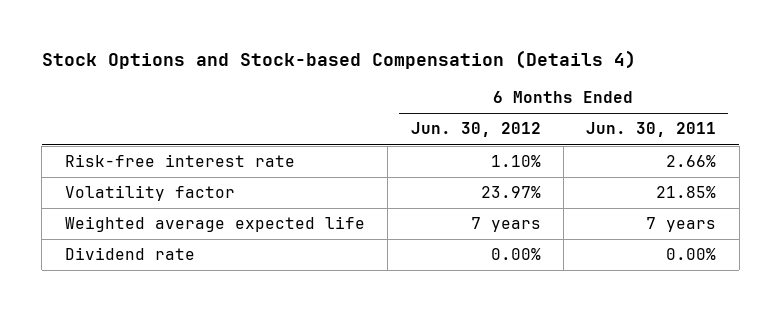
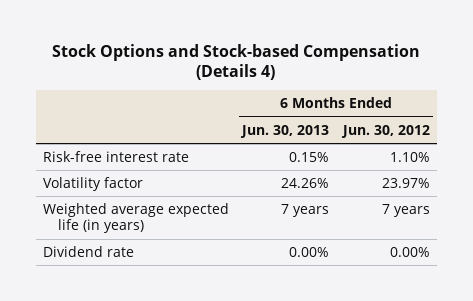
[586,122,717,138] Jun. 30, 2011 -> none
none -> [240,124,330,138] Jun. 30, 2013
[64,216,365,233] Weighted average expected life -> [42,202,229,234] Weighted average expected life (in years)

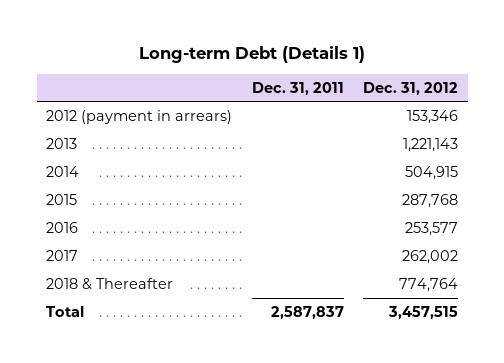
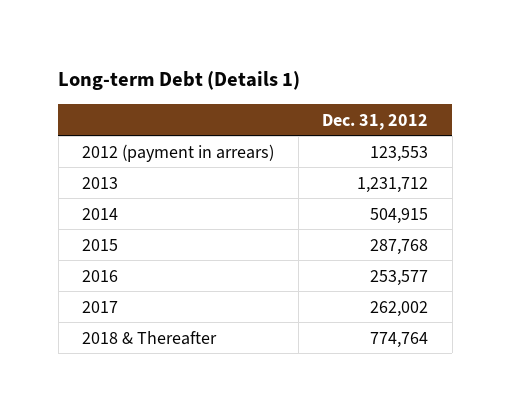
[251,81,344,95] Dec. 31, 2011 -> none
[406,109,458,124] 153,346 -> [370,145,429,162] 123,553
[402,137,458,152] 1,221,143 -> [357,176,429,193] 1,231,712
[46,305,85,317] Total -> none

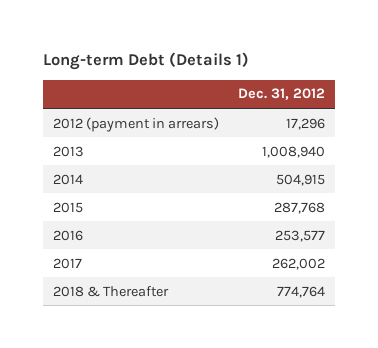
[370,145,429,162] 123,553 -> [285,117,325,130] 17,296
[357,176,429,193] 1,231,712 -> [261,145,325,158] 1,008,940

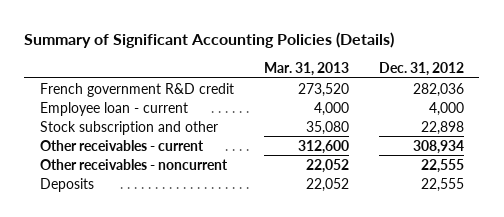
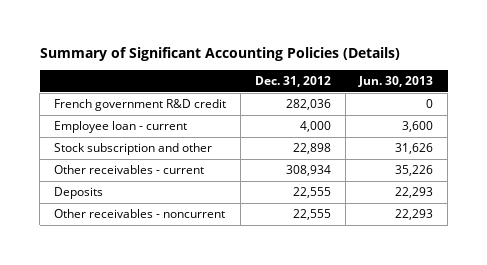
[263,61,349,76] Mar. 31, 2013 -> none
none -> [358,75,434,87] Jun. 30, 2013
[39,158,228,170] Other receivables - noncurrent -> [53,209,225,219] Other receivables - noncurrent

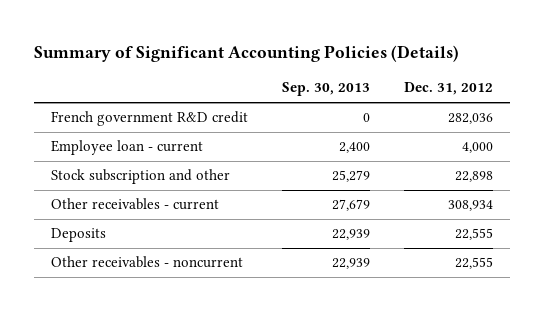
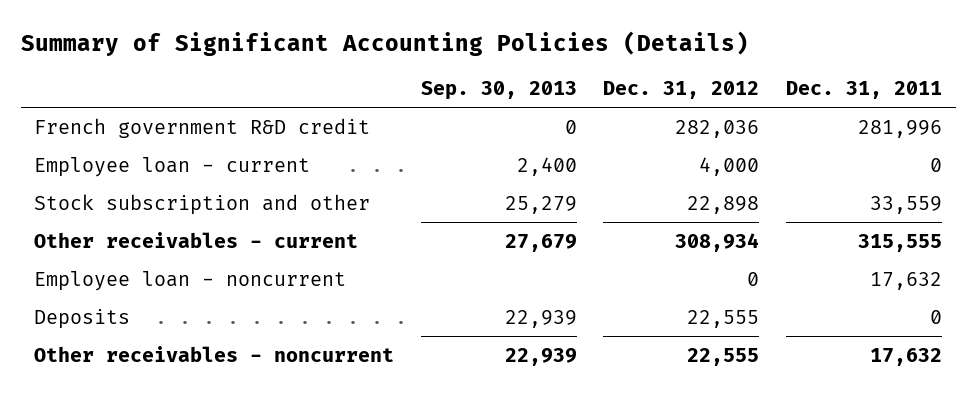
none -> [786,81,943,100] Dec. 31, 2011
none -> [33,270,346,291] Employee loan - noncurrent

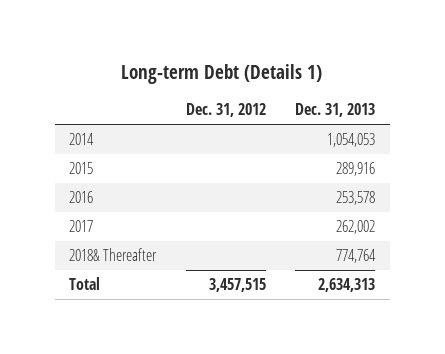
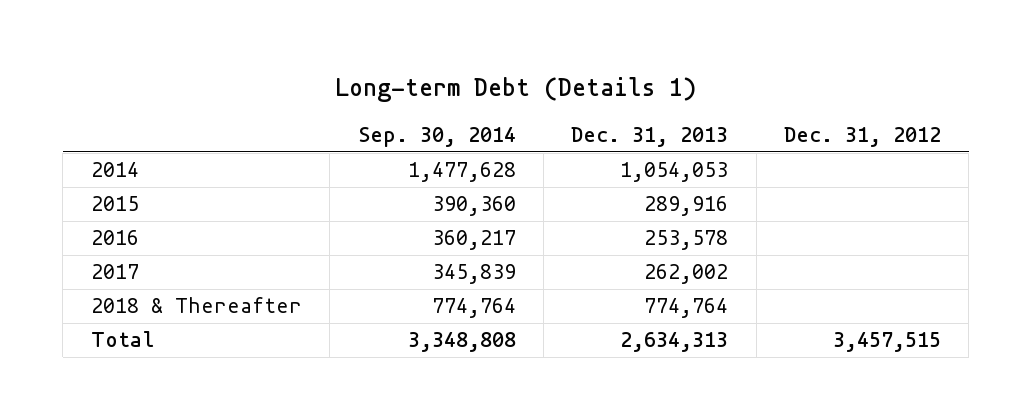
none -> [357,126,516,147] Sep. 30, 2014
[69,248,158,262] 2018& Thereafter -> [90,297,302,314] 2018 & Thereafter

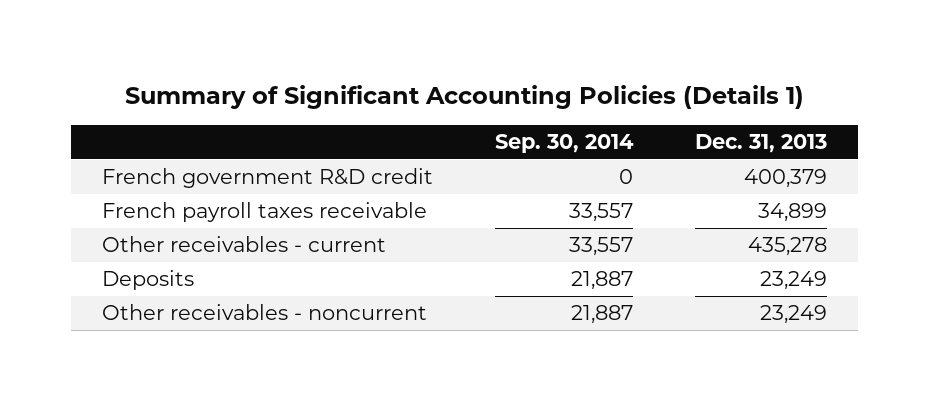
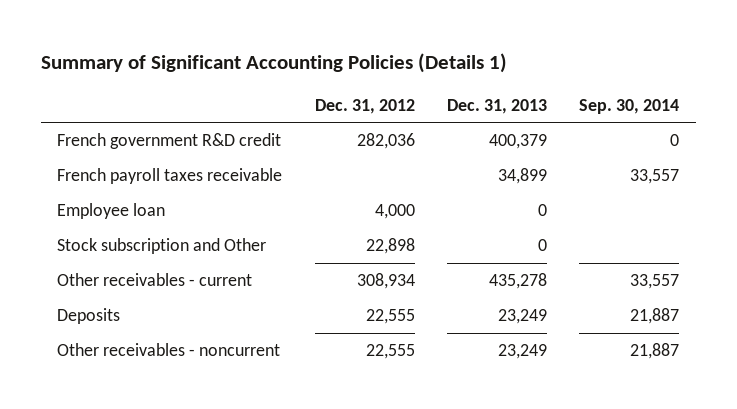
none -> [314,98,415,114] Dec. 31, 2012
none -> [57,203,166,220] Employee loan
none -> [57,238,267,255] Stock subscription and Other

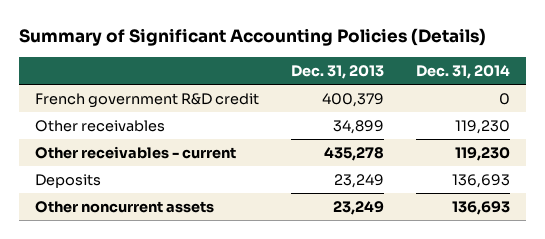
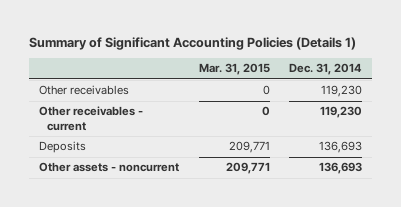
[19,28,487,47] Summary of Significant Accounting Policies (Details) -> [28,36,356,50] Summary of Significant Accounting Policies (Details 1)
[290,64,384,79] Dec. 31, 2013 -> none
none -> [198,63,270,76] Mar. 31, 2015
[35,92,260,108] French government R&D credit -> none
[35,200,215,213] Other noncurrent assets -> [38,162,179,173] Other assets - noncurrent

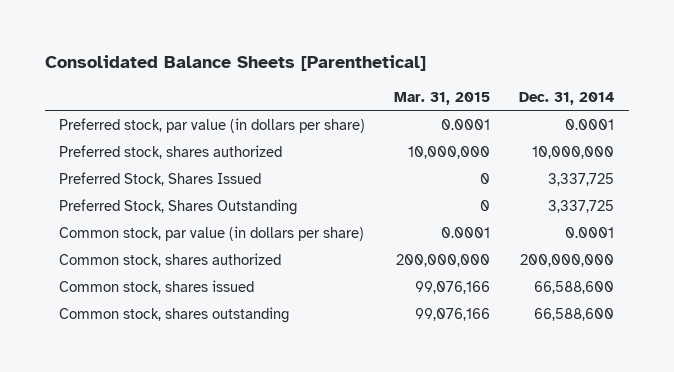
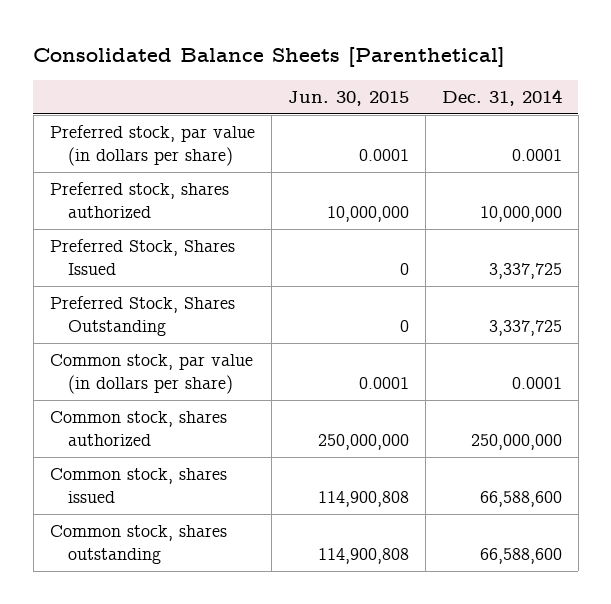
[394,92,491,106] Mar. 31, 2015 -> none
none -> [287,91,409,107] Jun. 30, 2015
[520,253,615,267] 200,000,000 -> [470,434,562,451] 250,000,000

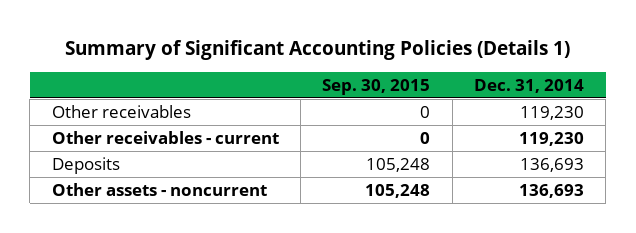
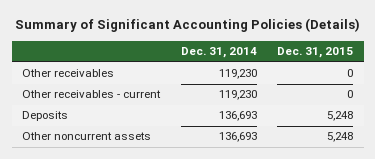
[64,40,570,61] Summary of Significant Accounting Policies (Details 1) -> [14,18,360,33] Summary of Significant Accounting Policies (Details)
[322,78,431,95] Sep. 30, 2015 -> none
none -> [277,47,354,59] Dec. 31, 2015
[51,182,267,196] Other assets - noncurrent -> [21,132,151,141] Other noncurrent assets

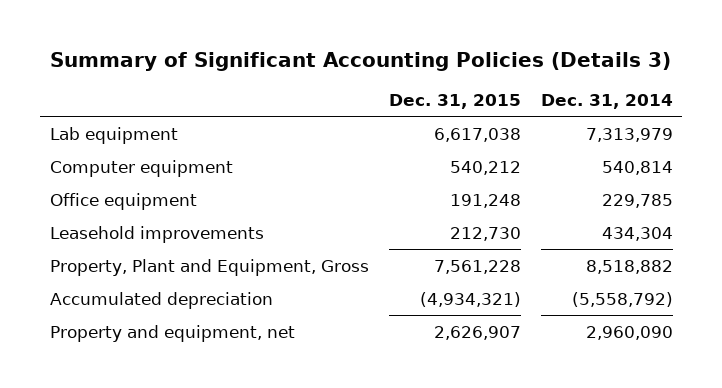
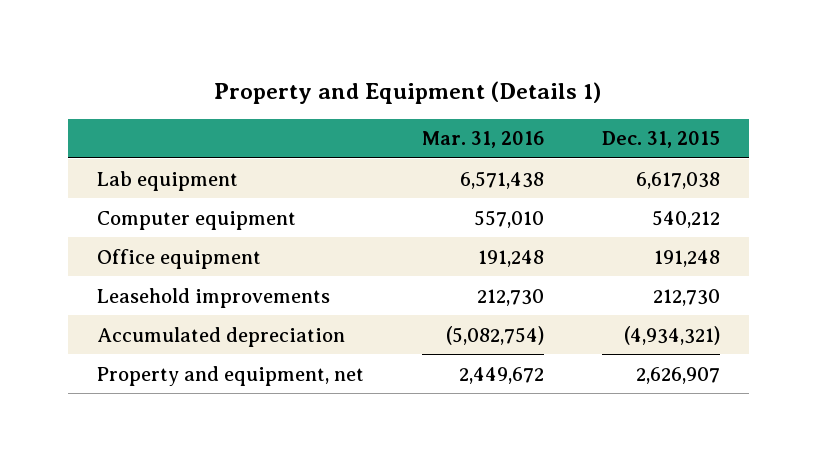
[50,51,672,71] Summary of Significant Accounting Policies (Details 3) -> [214,80,602,104] Property and Equipment (Details 1)
[540,94,673,110] Dec. 31, 2014 -> none
none -> [421,131,544,149] Mar. 31, 2016
[49,258,369,276] Property, Plant and Equipment, Gross -> none

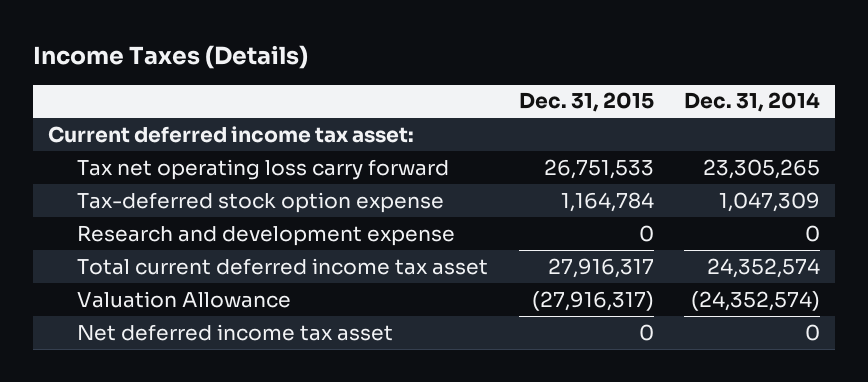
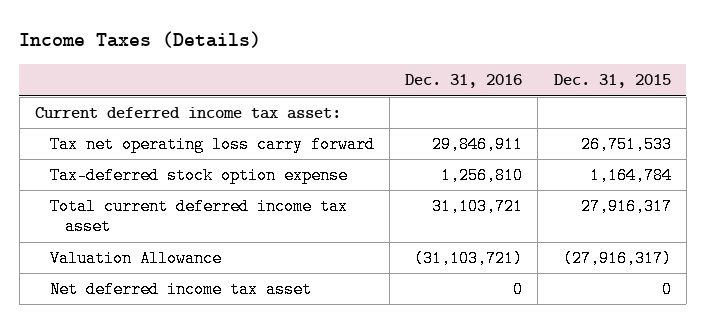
[684,92,821,113] Dec. 31, 2014 -> none
none -> [405,74,523,89] Dec. 31, 2016
[77,224,456,246] Research and development expense -> none

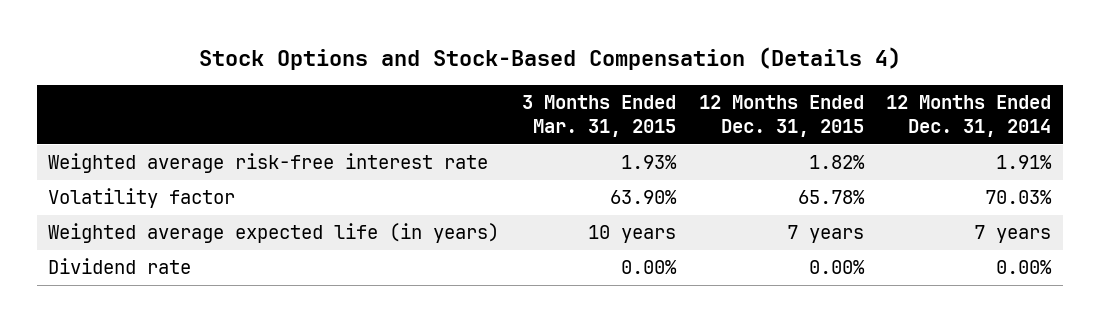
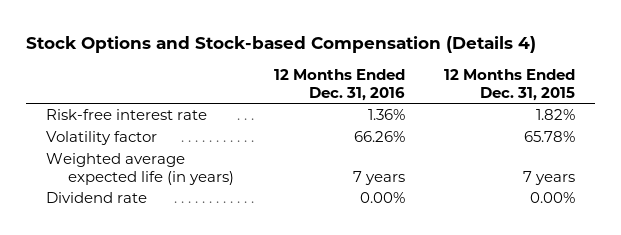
[198,47,901,71] Stock Options and Stock-Based Compensation (Details 4) -> [25,36,536,54] Stock Options and Stock-based Compensation (Details 4)
[522,95,677,137] 3 Months Ended Mar. 31, 2015 -> none
[886,95,1052,137] 12 Months Ended Dec. 31, 2014 -> none
none -> [273,69,405,101] 12 Months Ended Dec. 31, 2016
[48,153,489,174] Weighted average risk-free interest rate -> [45,109,207,121] Risk-free interest rate

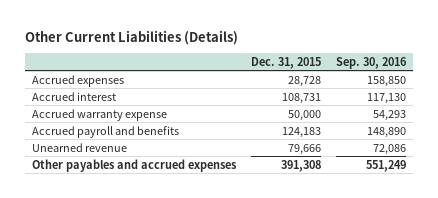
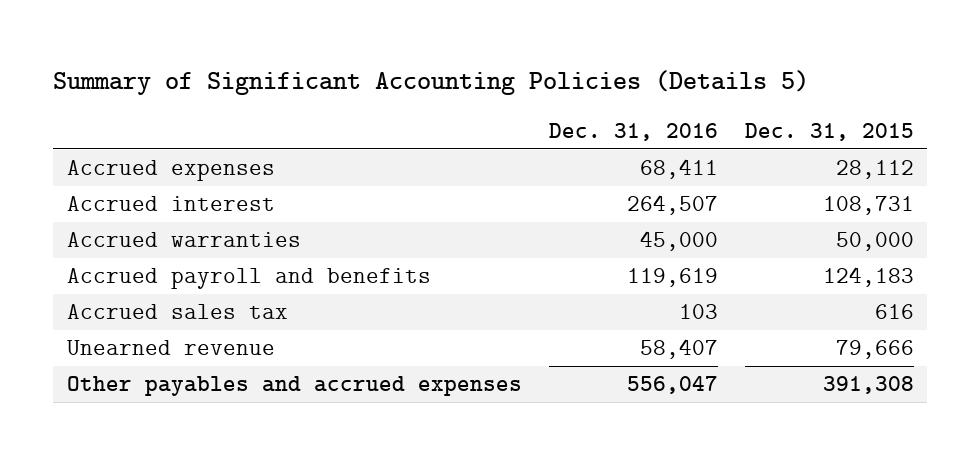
[24,30,238,46] Other Current Liabilities (Details) -> [53,70,810,96] Summary of Significant Accounting Policies (Details 5)
[335,56,407,69] Sep. 30, 2016 -> none
none -> [548,122,718,141] Dec. 31, 2016
[288,75,322,87] 28,728 -> [835,160,914,180] 28,112
[32,108,168,121] Accrued warranty expense -> [66,232,301,248] Accrued warranties
none -> [66,304,288,320] Accrued sales tax

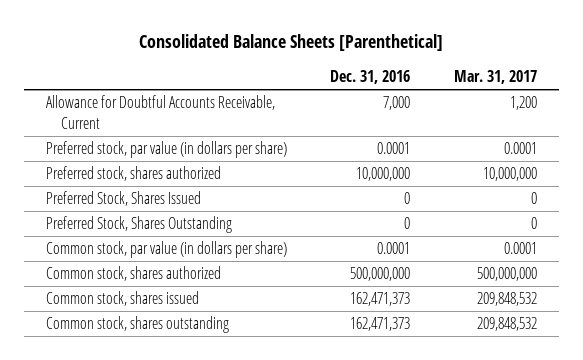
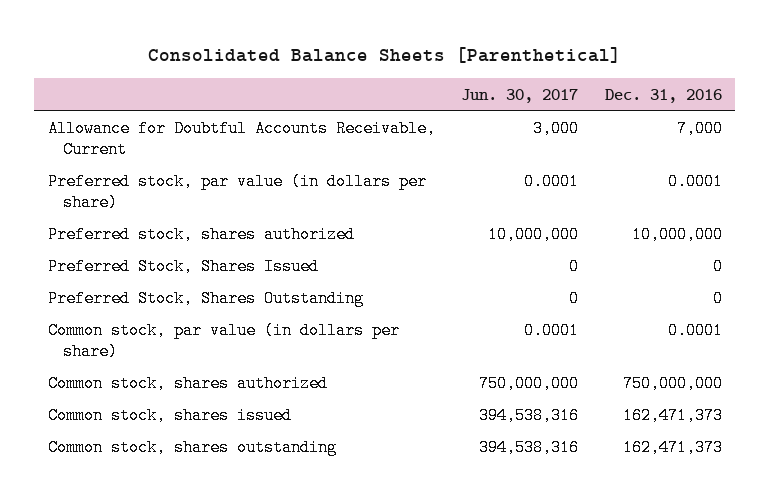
[454,70,538,85] Mar. 31, 2017 -> none
none -> [461,88,579,103] Jun. 30, 2017
[350,267,411,282] 500,000,000 -> [622,375,723,393] 750,000,000

